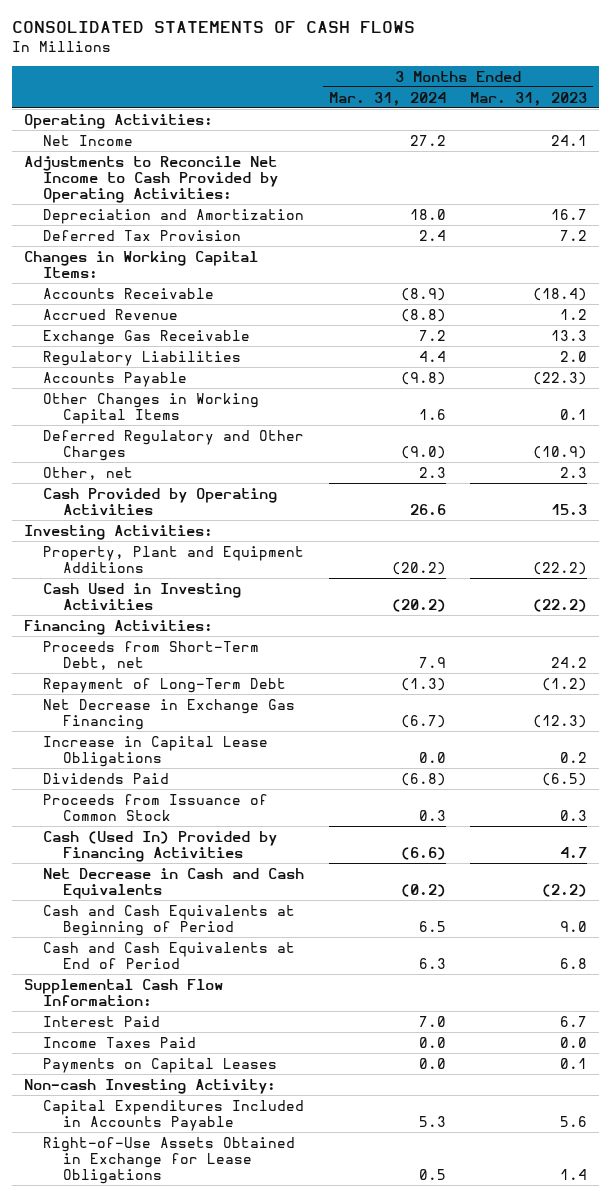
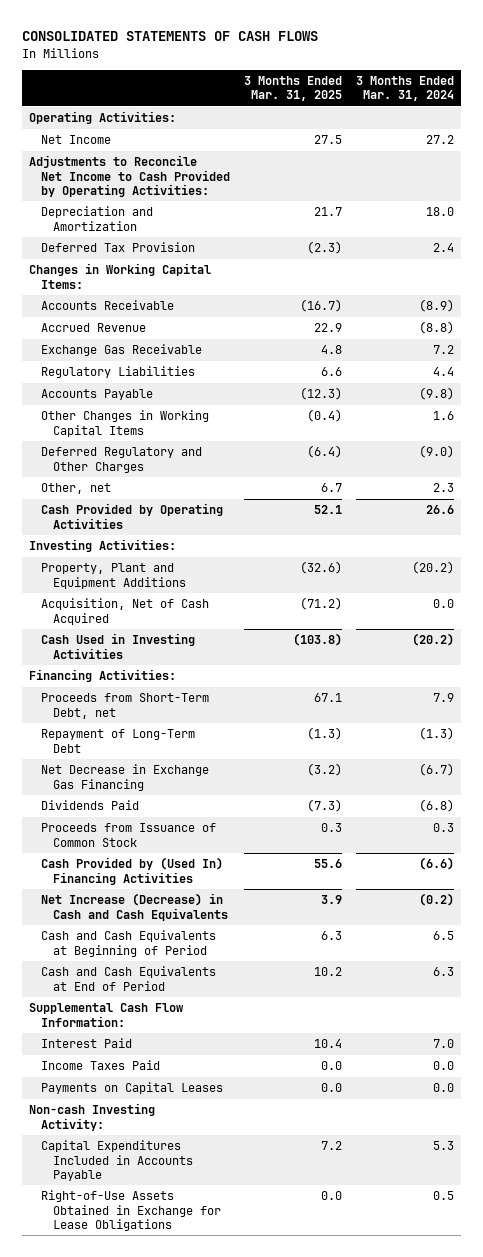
[470,91,588,106] Mar. 31, 2023 -> none
none -> [244,76,343,102] 3 Months Ended Mar. 31, 2025
none -> [41,598,210,625] Acquisition, Net of Cash Acquired
[43,735,269,767] Increase in Capital Lease Obligations -> none
[43,830,278,862] Cash (Used In) Provided by Financing Activities -> [41,857,224,885] Cash Provided by (Used In) Financing Activities
[43,867,305,899] Net Decrease in Cash and Cash Equivalents -> [41,893,228,921] Net Increase (Decrease) in Cash and Cash Equivalents

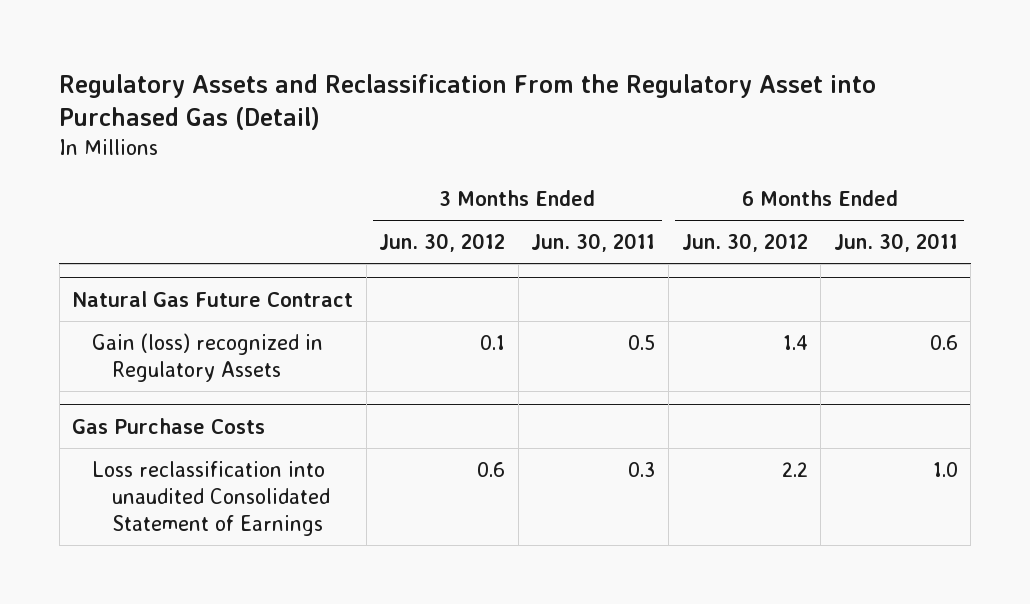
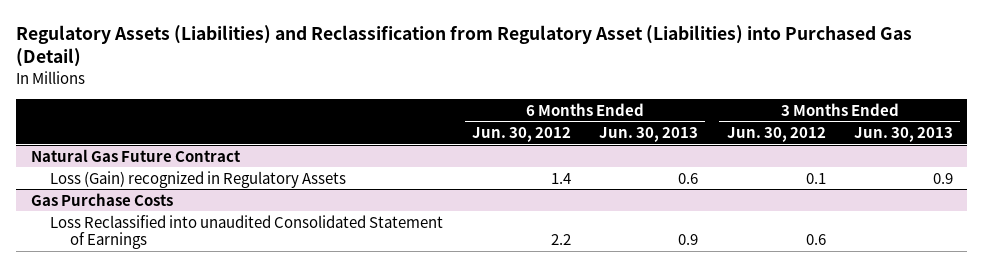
[59,73,877,131] Regulatory Assets and Reclassification From the Regulatory Asset into Purchased Gas (Detail) -> [16,24,913,68] Regulatory Assets (Liabilities) and Reclassification from Regulatory Asset (Liabilities) into Purchased Gas (Detail)
[531,233,656,253] Jun. 30, 2011 -> none
[833,233,958,253] Jun. 30, 2011 -> none
none -> [599,127,699,143] Jun. 30, 2013
none -> [853,127,953,143] Jun. 30, 2013
[92,332,324,383] Gain (loss) recognized in Regulatory Assets -> [50,170,347,188] Loss (Gain) recognized in Regulatory Assets
[92,460,331,537] Loss reclassification into unaudited Consolidated Statement of Earnings -> [50,214,444,250] Loss Reclassified into unaudited Consolidated Statement of Earnings

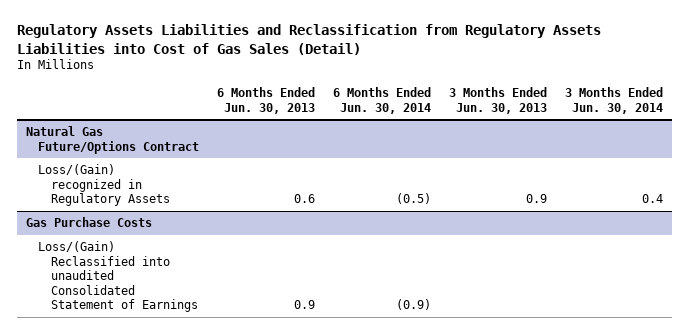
[16,24,913,68] Regulatory Assets (Liabilities) and Reclassification from Regulatory Asset (Liabilities) into Purchased Gas (Detail) -> [17,24,602,55] Regulatory Assets Liabilities and Reclassification from Regulatory Assets Liabilities into Cost of Gas Sales (Detail)
[471,127,571,143] Jun. 30, 2012 -> none
[726,127,826,143] Jun. 30, 2012 -> none
none -> [333,87,432,114] 6 Months Ended Jun. 30, 2014
none -> [565,87,664,114] 3 Months Ended Jun. 30, 2014
[30,148,241,162] Natural Gas Future Contract -> [26,126,200,154] Natural Gas Future/Options Contract
[50,170,347,188] Loss (Gain) recognized in Regulatory Assets -> [38,164,170,207] Loss/(Gain) recognized in Regulatory Assets
[50,214,444,250] Loss Reclassified into unaudited Consolidated Statement of Earnings -> [38,241,198,313] Loss/(Gain) Reclassified into unaudited Consolidated Statement of Earnings

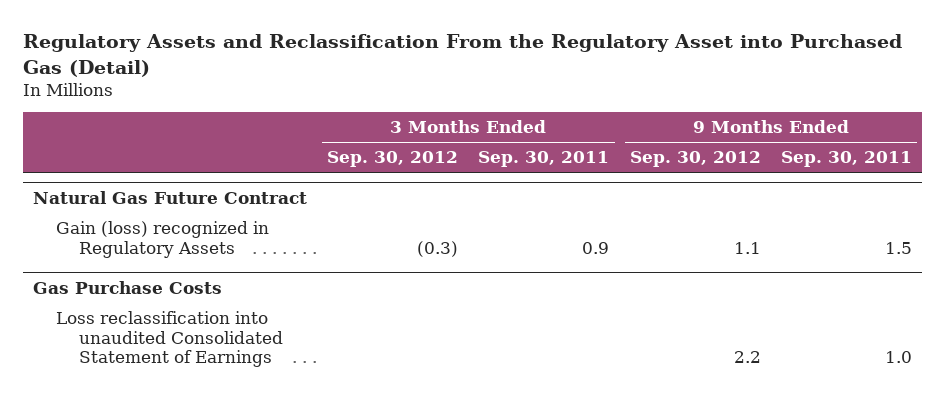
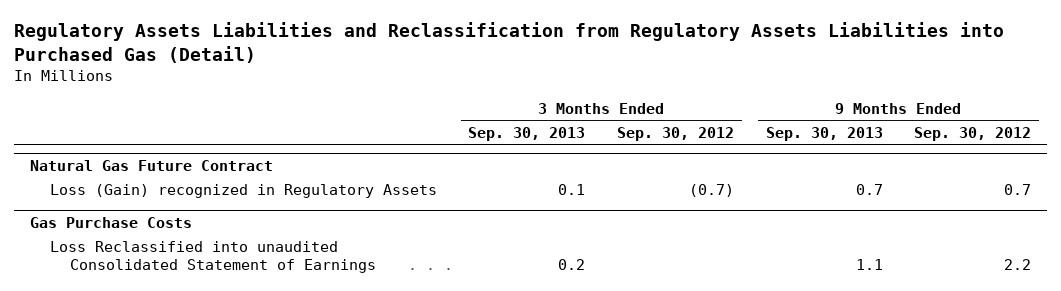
[23,34,903,77] Regulatory Assets and Reclassification From the Regulatory Asset into Purchased Gas (Detail) -> [14,22,1005,63] Regulatory Assets Liabilities and Reclassification from Regulatory Assets Liabilities into Purchased Gas (Detail)
[478,151,610,168] Sep. 30, 2011 -> none
[780,151,912,168] Sep. 30, 2011 -> none
none -> [468,126,586,141] Sep. 30, 2013
none -> [765,126,883,141] Sep. 30, 2013
[55,221,269,258] Gain (loss) recognized in Regulatory Assets -> [49,184,437,199] Loss (Gain) recognized in Regulatory Assets
[417,240,459,257] (0.3) -> [689,184,735,198] (0.7)
[733,241,761,254] 1.1 -> [1004,184,1032,196] 0.7
[55,311,283,368] Loss reclassification into unaudited Consolidated Statement of Earnings -> [49,241,376,274] Loss Reclassified into unaudited Consolidated Statement of Earnings

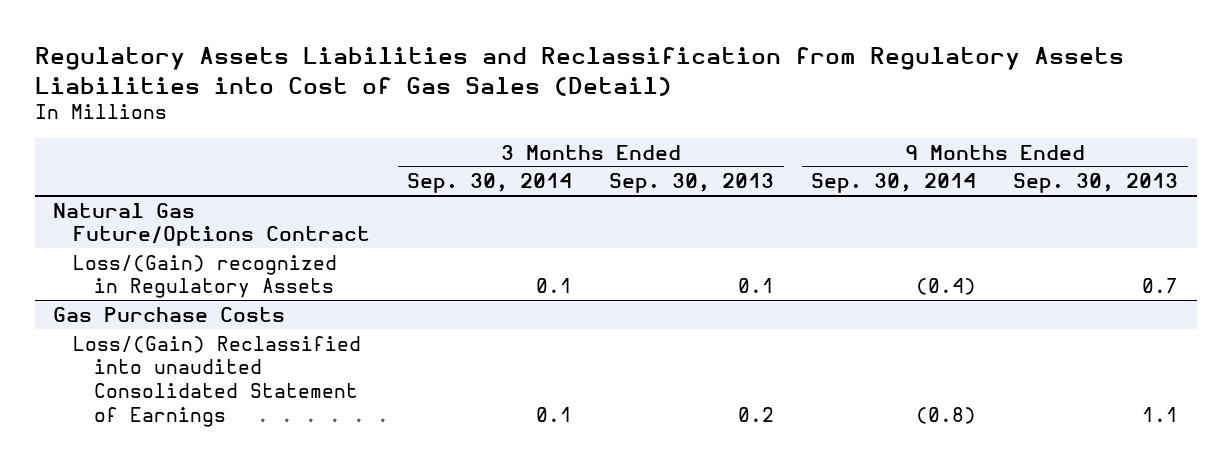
[14,22,1005,63] Regulatory Assets Liabilities and Reclassification from Regulatory Assets Liabilities into Purchased Gas (Detail) -> [34,47,1124,96] Regulatory Assets Liabilities and Reclassification from Regulatory Assets Liabilities into Cost of Gas Sales (Detail)
[617,126,735,141] Sep. 30, 2012 -> none
[914,126,1032,141] Sep. 30, 2012 -> none
none -> [407,173,573,194] Sep. 30, 2014
none -> [811,173,977,194] Sep. 30, 2014
[29,160,273,172] Natural Gas Future Contract -> [53,202,371,247] Natural Gas Future/Options Contract
[49,184,437,199] Loss (Gain) recognized in Regulatory Assets -> [73,254,338,299] Loss/(Gain) recognized in Regulatory Assets
[49,241,376,274] Loss Reclassified into unaudited Consolidated Statement of Earnings -> [73,335,362,427] Loss/(Gain) Reclassified into unaudited Consolidated Statement of Earnings

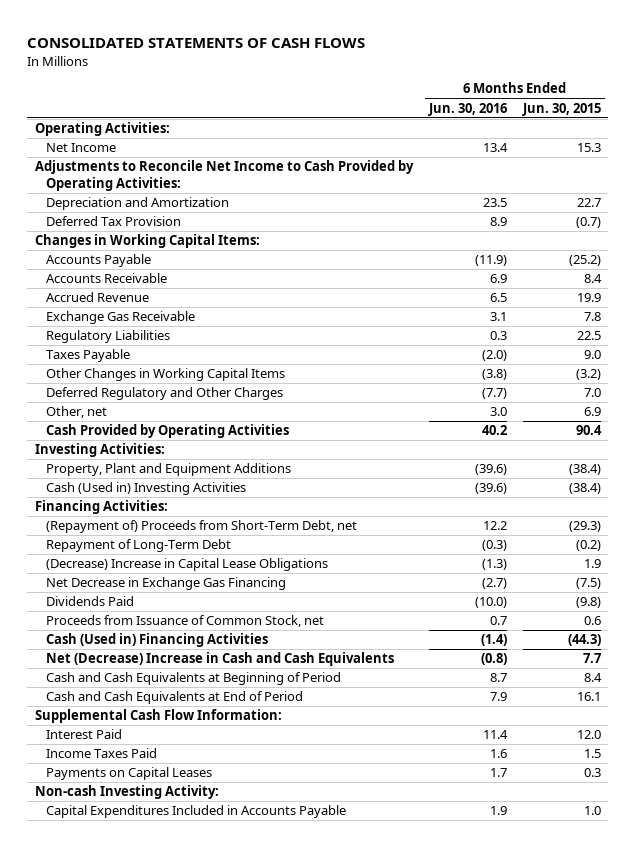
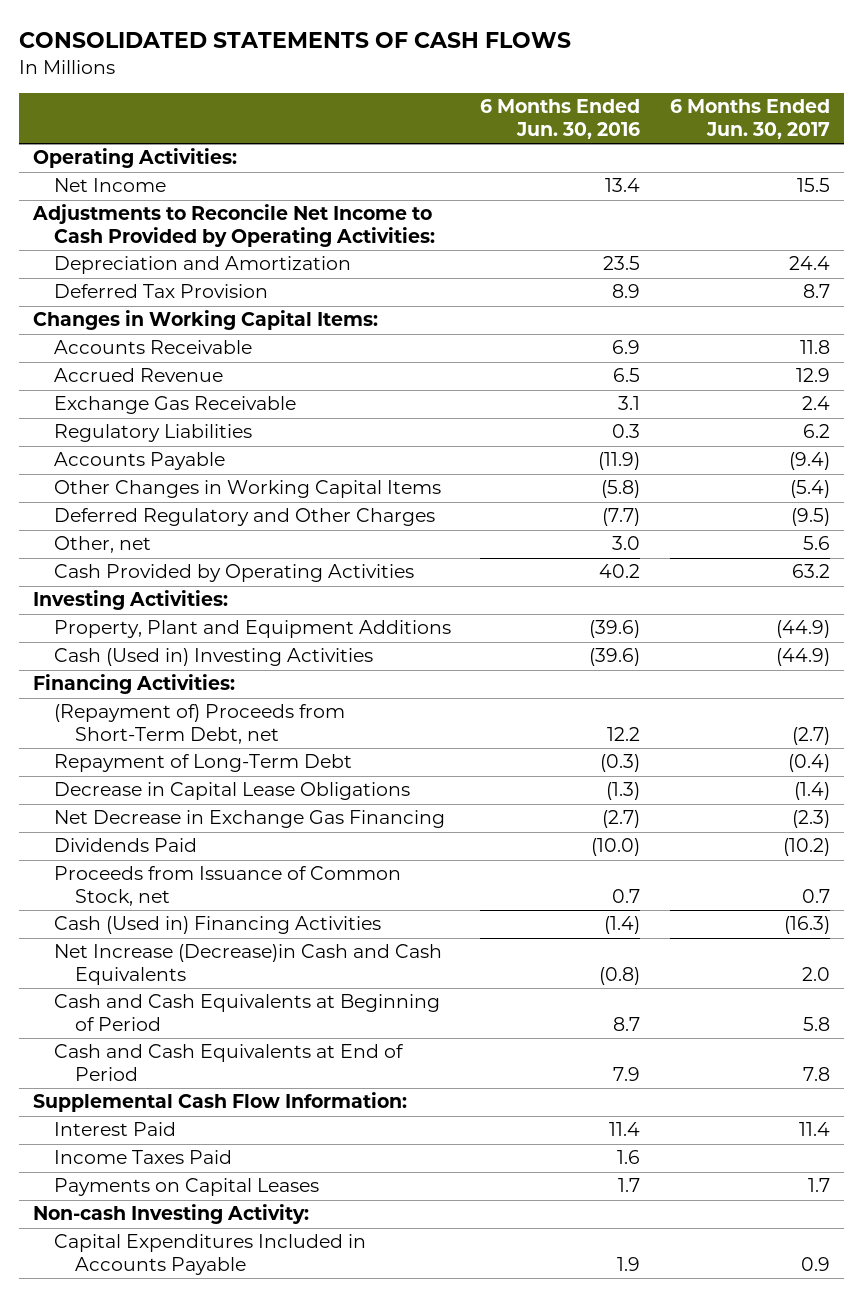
[521,102,601,116] Jun. 30, 2015 -> none
none -> [669,99,830,140] 6 Months Ended Jun. 30, 2017
[46,349,131,363] Taxes Payable -> none
[46,254,152,268] Accounts Payable -> [54,452,226,471] Accounts Payable
[481,369,507,381] (3.8) -> [601,480,641,499] (5.8)
[46,558,329,572] (Decrease) Increase in Capital Lease Obligations -> [54,782,411,801] Decrease in Capital Lease Obligations
[46,652,395,667] Net (Decrease) Increase in Cash and Cash Equivalents -> [54,944,443,986] Net Increase (Decrease)in Cash and Cash Equivalents

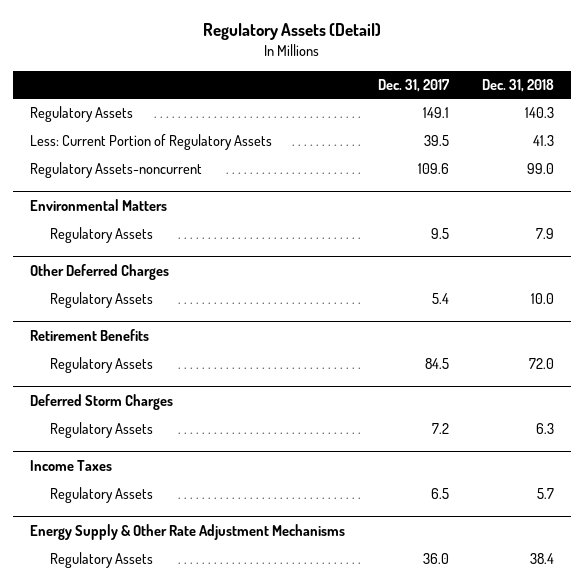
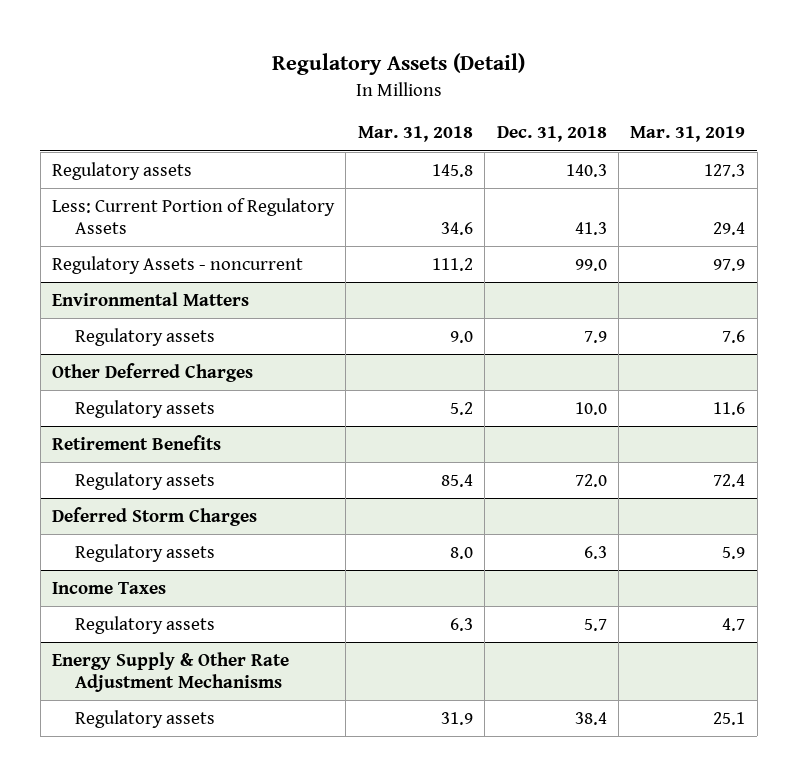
[377,78,450,92] Dec. 31, 2017 -> none
none -> [357,126,473,143] Mar. 31, 2018
none -> [630,126,746,143] Mar. 31, 2019
[29,106,133,123] Regulatory Assets -> [52,161,193,180] Regulatory assets
[29,162,202,179] Regulatory Assets-noncurrent -> [52,255,304,274] Regulatory Assets - noncurrent
[50,227,154,244] Regulatory Assets -> [74,327,215,346] Regulatory assets
[50,292,154,309] Regulatory Assets -> [74,399,215,418] Regulatory assets
[50,357,154,374] Regulatory Assets -> [74,471,215,490] Regulatory assets
[50,422,154,439] Regulatory Assets -> [74,543,215,562] Regulatory assets
[50,487,154,504] Regulatory Assets -> [74,615,215,634] Regulatory assets
[50,552,154,569] Regulatory Assets -> [74,709,215,728] Regulatory assets

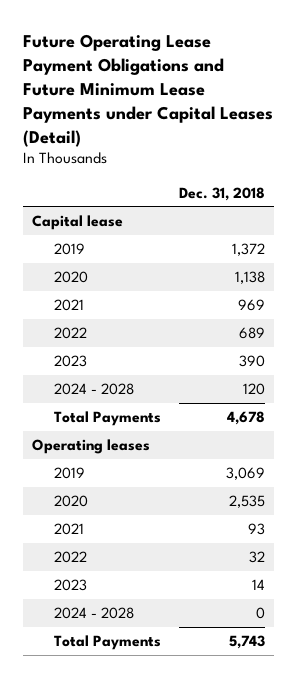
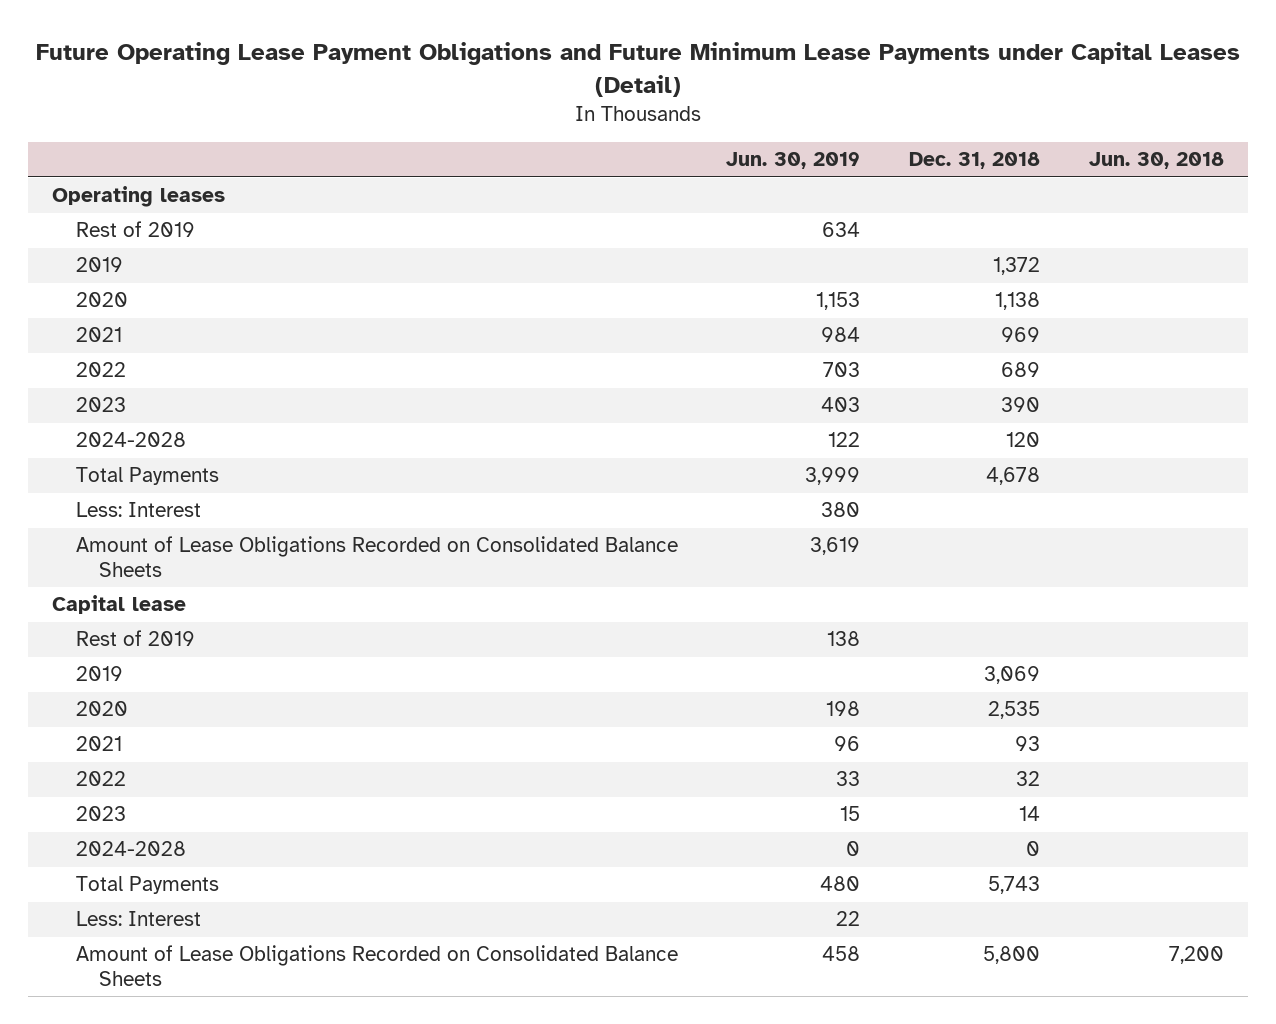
none -> [726,152,861,170] Jun. 30, 2019
none -> [1088,152,1224,170] Jun. 30, 2018
[31,438,150,454] Operating leases -> [52,186,226,208] Operating leases
none -> [75,221,195,238] Rest of 2019
[54,382,135,395] 2024 - 2028 -> [75,432,186,448] 2024-2028
none -> [75,502,201,518] Less: Interest
none -> [75,536,678,577] Amount of Lease Obligations Recorded on Consolidated Balance Sheets
[31,214,123,230] Capital lease -> [52,595,187,615] Capital lease
none -> [75,630,195,647] Rest of 2019
[54,606,135,619] 2024 - 2028 -> [75,841,186,857] 2024-2028
none -> [75,911,201,927] Less: Interest
none -> [75,945,678,986] Amount of Lease Obligations Recorded on Consolidated Balance Sheets

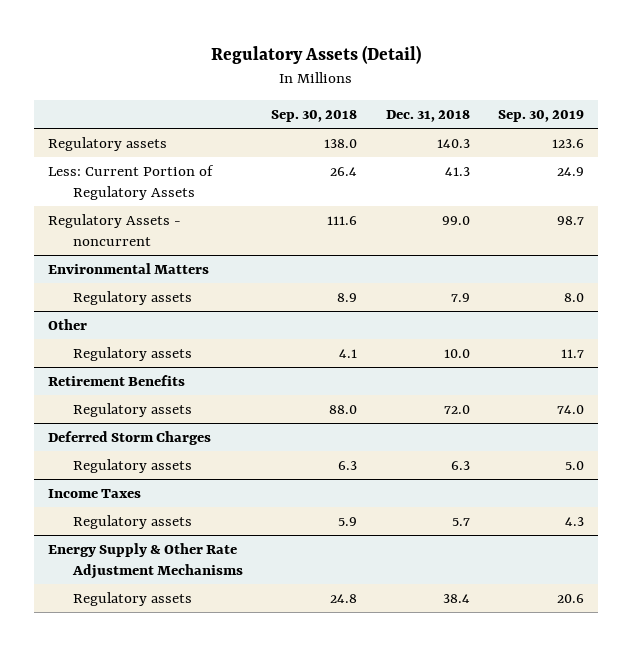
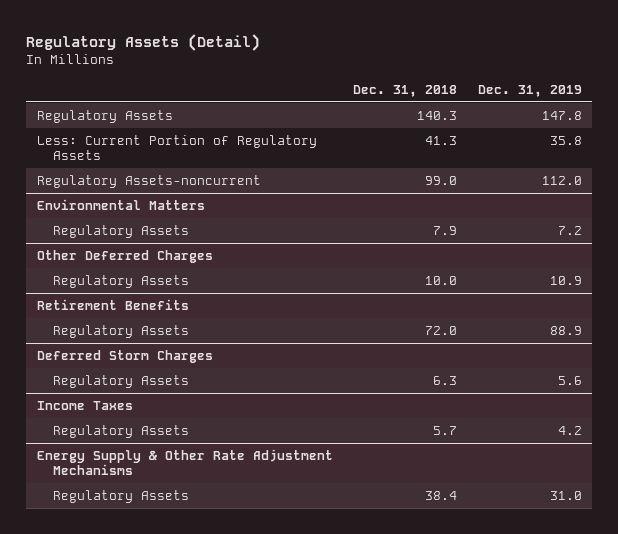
[271,110,358,123] Sep. 30, 2018 -> none
[497,110,584,123] Sep. 30, 2019 -> none
none -> [477,85,582,98] Dec. 31, 2019
[47,137,167,152] Regulatory assets -> [36,109,173,123] Regulatory Assets
[47,214,181,246] Regulatory Assets - noncurrent -> [36,174,261,188] Regulatory Assets-noncurrent
[72,291,192,306] Regulatory assets -> [52,224,189,238] Regulatory Assets
[47,319,87,331] Other -> [36,249,213,263] Other Deferred Charges
[72,347,192,362] Regulatory assets -> [52,274,189,288] Regulatory Assets
[72,403,192,418] Regulatory assets -> [52,324,189,338] Regulatory Assets
[72,459,192,474] Regulatory assets -> [52,374,189,388] Regulatory Assets
[72,515,192,530] Regulatory assets -> [52,424,189,438] Regulatory Assets
[72,592,192,607] Regulatory assets -> [52,489,189,503] Regulatory Assets

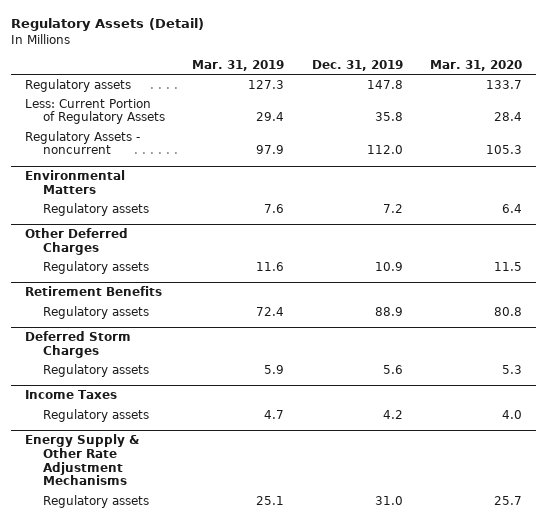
[353,85,458,98] Dec. 31, 2018 -> none
none -> [192,59,285,71] Mar. 31, 2019
none -> [430,59,523,71] Mar. 31, 2020
[36,109,173,123] Regulatory Assets -> [24,78,131,92] Regulatory assets
[36,174,261,188] Regulatory Assets-noncurrent -> [24,130,140,155] Regulatory Assets - noncurrent
[52,224,189,238] Regulatory Assets -> [42,202,149,216] Regulatory assets
[52,274,189,288] Regulatory Assets -> [42,260,149,274] Regulatory assets
[52,324,189,338] Regulatory Assets -> [42,305,149,319] Regulatory assets
[52,374,189,388] Regulatory Assets -> [42,363,149,377] Regulatory assets
[52,424,189,438] Regulatory Assets -> [42,408,149,422] Regulatory assets
[52,489,189,503] Regulatory Assets -> [42,494,149,508] Regulatory assets

